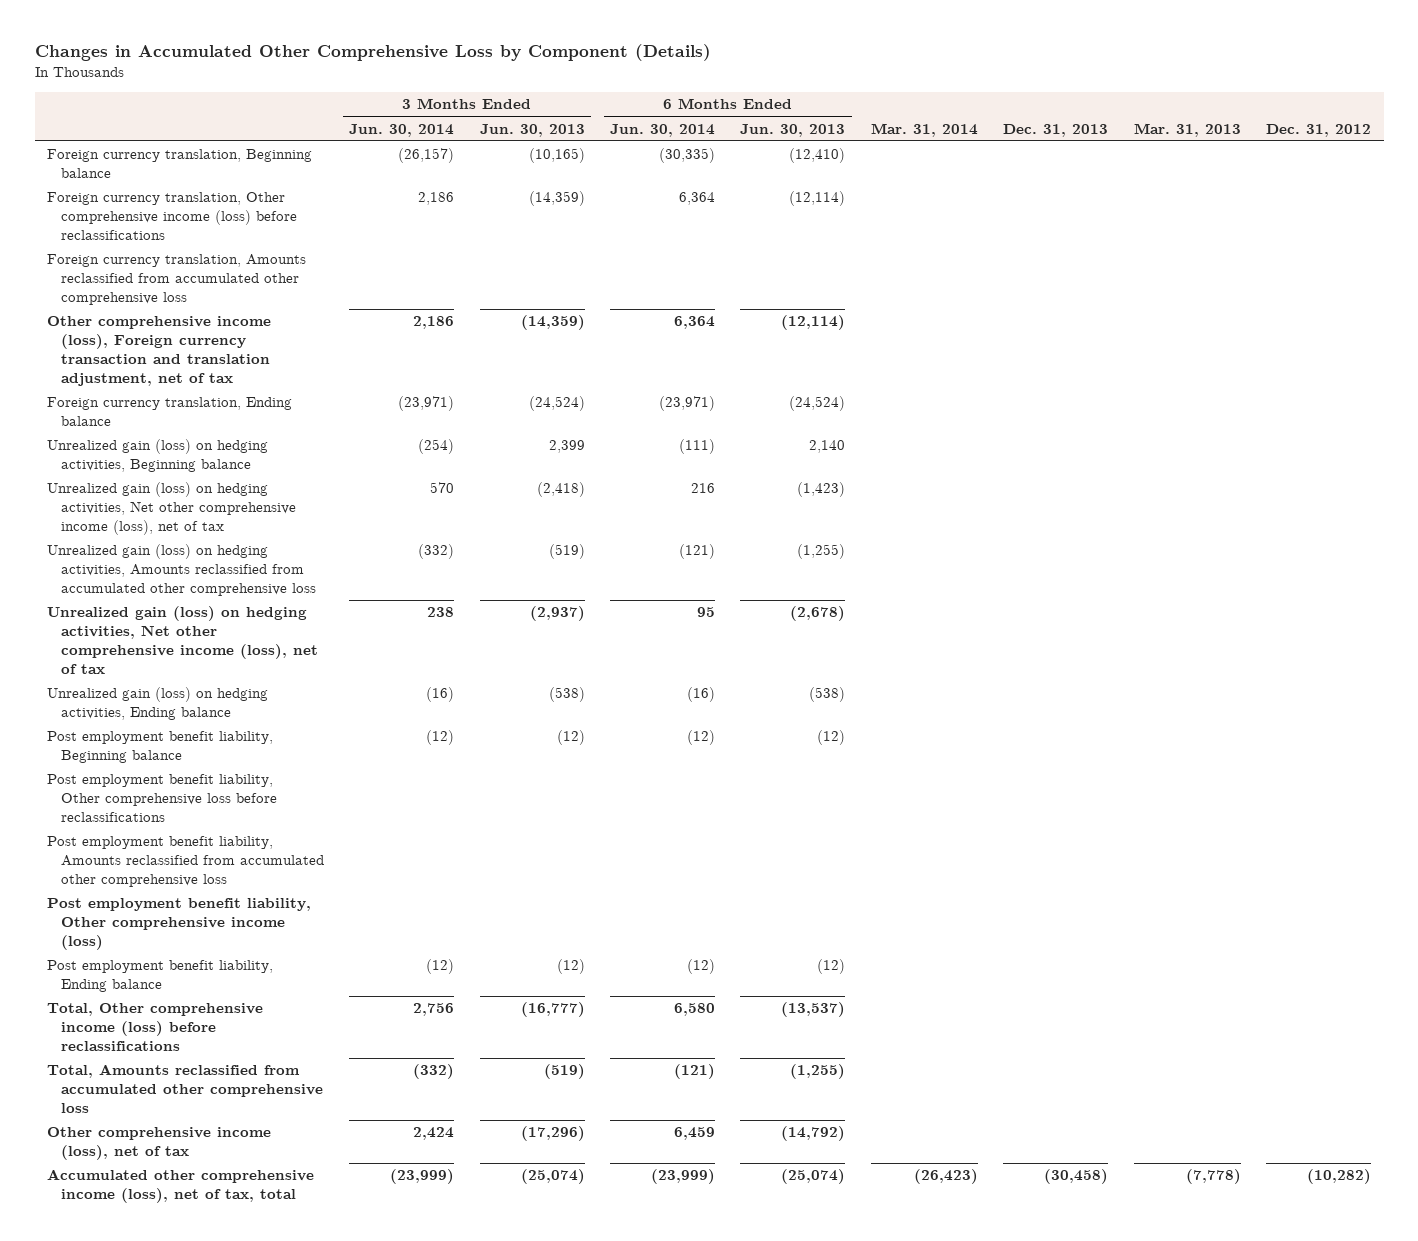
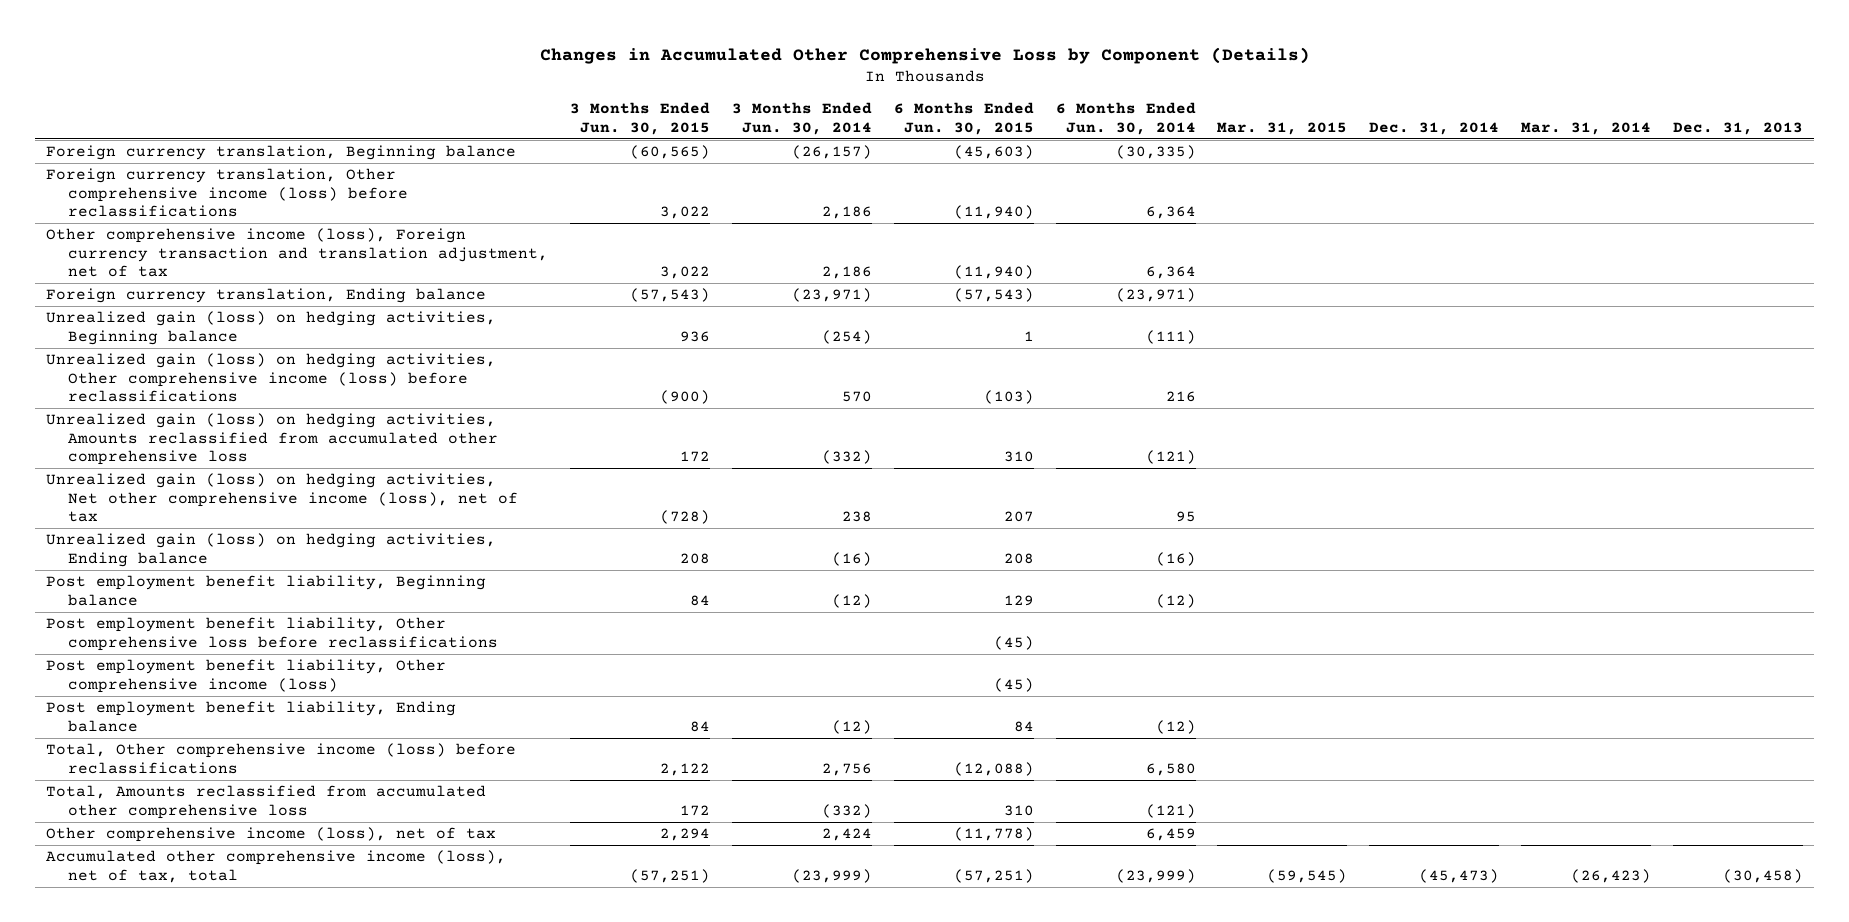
[479,123,585,137] Jun. 30, 2013 -> none
[740,123,846,137] Jun. 30, 2013 -> none
[1133,122,1241,137] Mar. 31, 2013 -> none
[1266,123,1372,137] Dec. 31, 2012 -> none
none -> [570,102,711,135] 3 Months Ended Jun. 30, 2015
none -> [893,102,1034,135] 6 Months Ended Jun. 30, 2015
none -> [1217,121,1348,135] Mar. 31, 2015
none -> [1369,121,1500,135] Dec. 31, 2014
[47,254,307,306] Foreign currency translation, Amounts reclassified from accumulated other comprehensive loss -> none
[47,482,296,536] Unrealized gain (loss) on hedging activities, Net other comprehensive income (loss), net of tax -> [46,353,497,403] Unrealized gain (loss) on hedging activities, Other comprehensive income (loss) before reclassifications
[47,836,324,888] Post employment benefit liability, Amounts reclassified from accumulated other comprehensive loss -> none

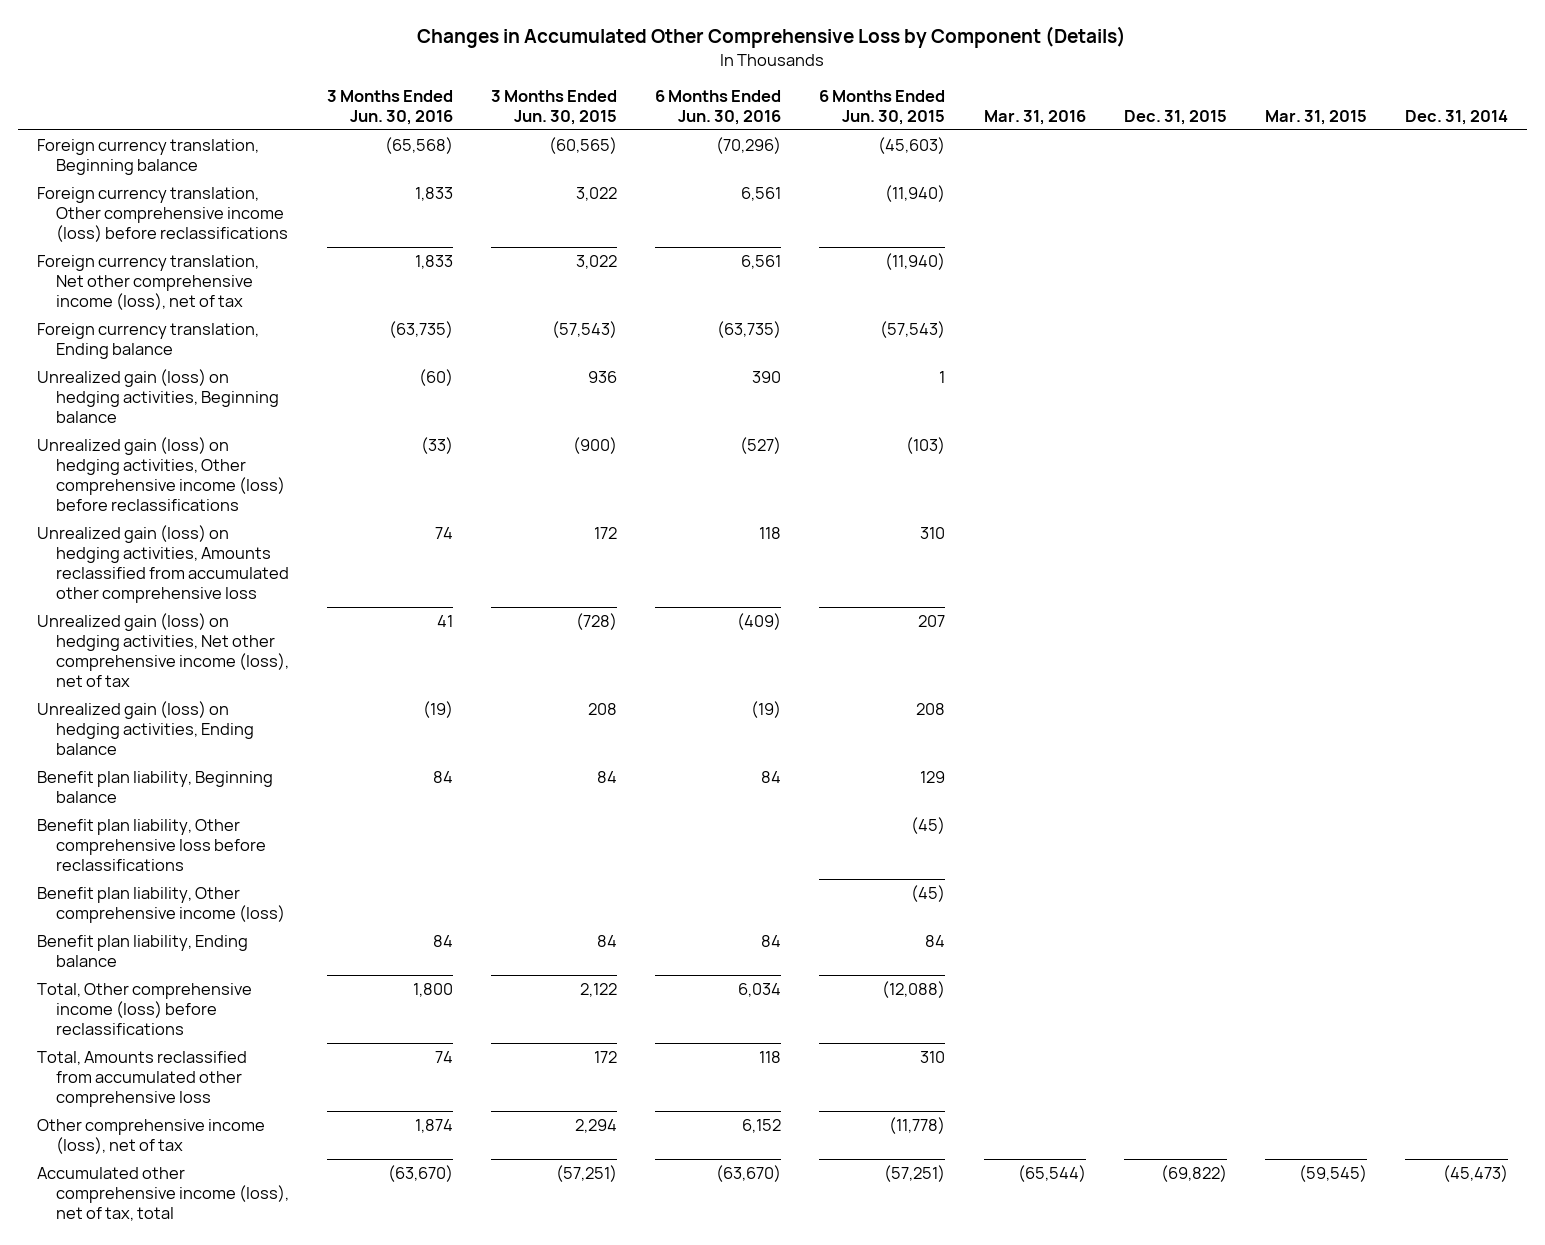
[731,102,872,135] 3 Months Ended Jun. 30, 2014 -> none
[1055,102,1196,135] 6 Months Ended Jun. 30, 2014 -> none
[1520,121,1651,135] Mar. 31, 2014 -> none
[1672,121,1803,135] Dec. 31, 2013 -> none
none -> [326,89,453,125] 3 Months Ended Jun. 30, 2016
none -> [655,89,782,125] 6 Months Ended Jun. 30, 2016
none -> [983,109,1086,125] Mar. 31, 2016
none -> [1123,109,1227,125] Dec. 31, 2015
[46,228,549,278] Other comprehensive income (loss), Foreign currency transaction and translation adjustment, net of tax -> [36,254,259,310] Foreign currency translation, Net other comprehensive income (loss), net of tax
[46,575,487,606] Post employment benefit liability, Beginning balance -> [36,770,273,803] Benefit plan liability, Beginning balance
[46,617,499,651] Post employment benefit liability, Other comprehensive loss before reclassifications -> [36,818,266,871] Benefit plan liability, Other comprehensive loss before reclassifications
[46,659,447,693] Post employment benefit liability, Other comprehensive income (loss) -> [36,886,285,923] Benefit plan liability, Other comprehensive income (loss)
[46,701,457,732] Post employment benefit liability, Ending balance -> [36,934,248,967] Benefit plan liability, Ending balance

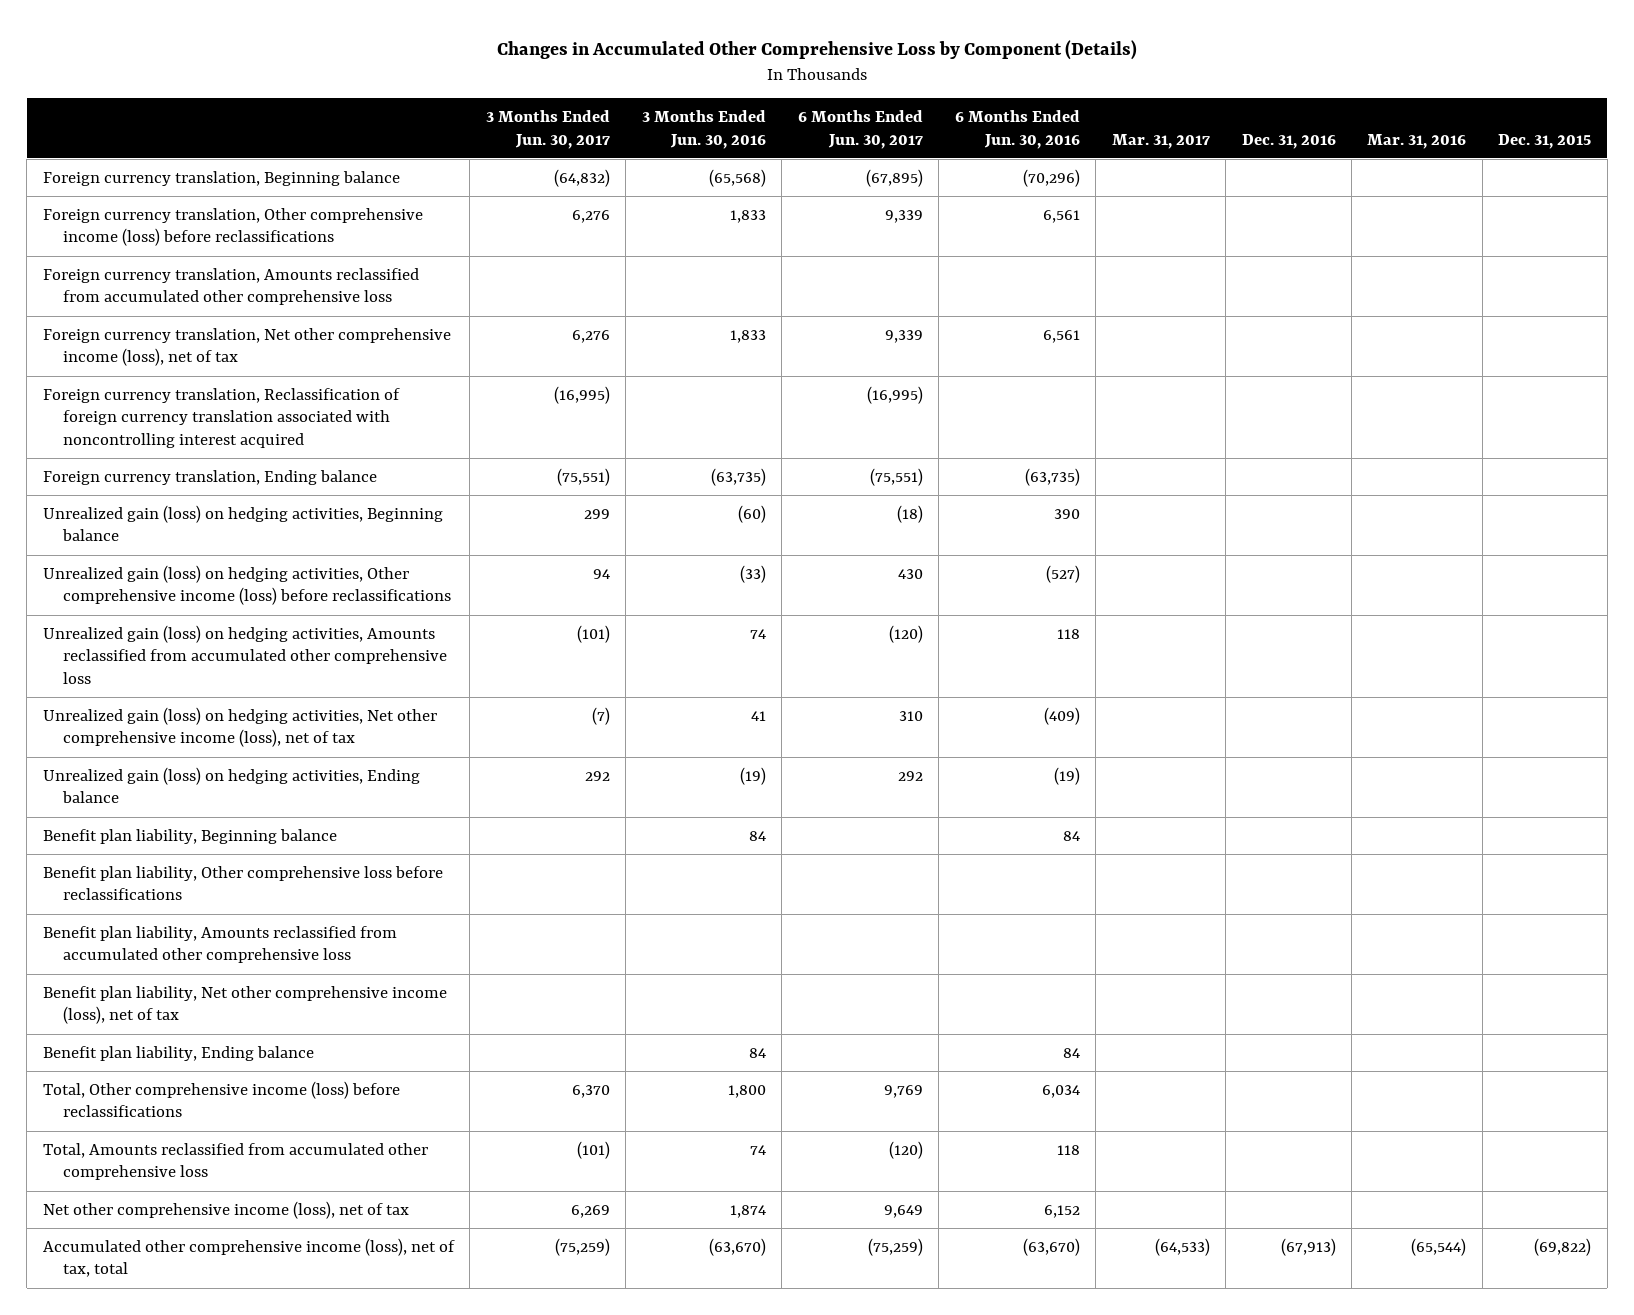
[491,89,618,125] 3 Months Ended Jun. 30, 2015 -> none
[819,89,946,125] 6 Months Ended Jun. 30, 2015 -> none
[1264,109,1367,125] Mar. 31, 2015 -> none
[1405,109,1509,125] Dec. 31, 2014 -> none
none -> [485,110,610,149] 3 Months Ended Jun. 30, 2017
none -> [797,110,923,149] 6 Months Ended Jun. 30, 2017
none -> [1111,133,1210,149] Mar. 31, 2017
none -> [1241,133,1336,149] Dec. 31, 2016
none -> [42,267,419,306] Foreign currency translation, Amounts reclassified from accumulated other comprehensive loss
none -> [42,387,400,449] Foreign currency translation, Reclassification of foreign currency translation associated with noncontrolling interest acquired
none -> [42,925,397,964] Benefit plan liability, Amounts reclassified from accumulated other comprehensive loss
[36,886,285,923] Benefit plan liability, Other comprehensive income (loss) -> [42,985,447,1025] Benefit plan liability, Net other comprehensive income (loss), net of tax
[36,1118,265,1154] Other comprehensive income (loss), net of tax -> [42,1200,409,1219] Net other comprehensive income (loss), net of tax

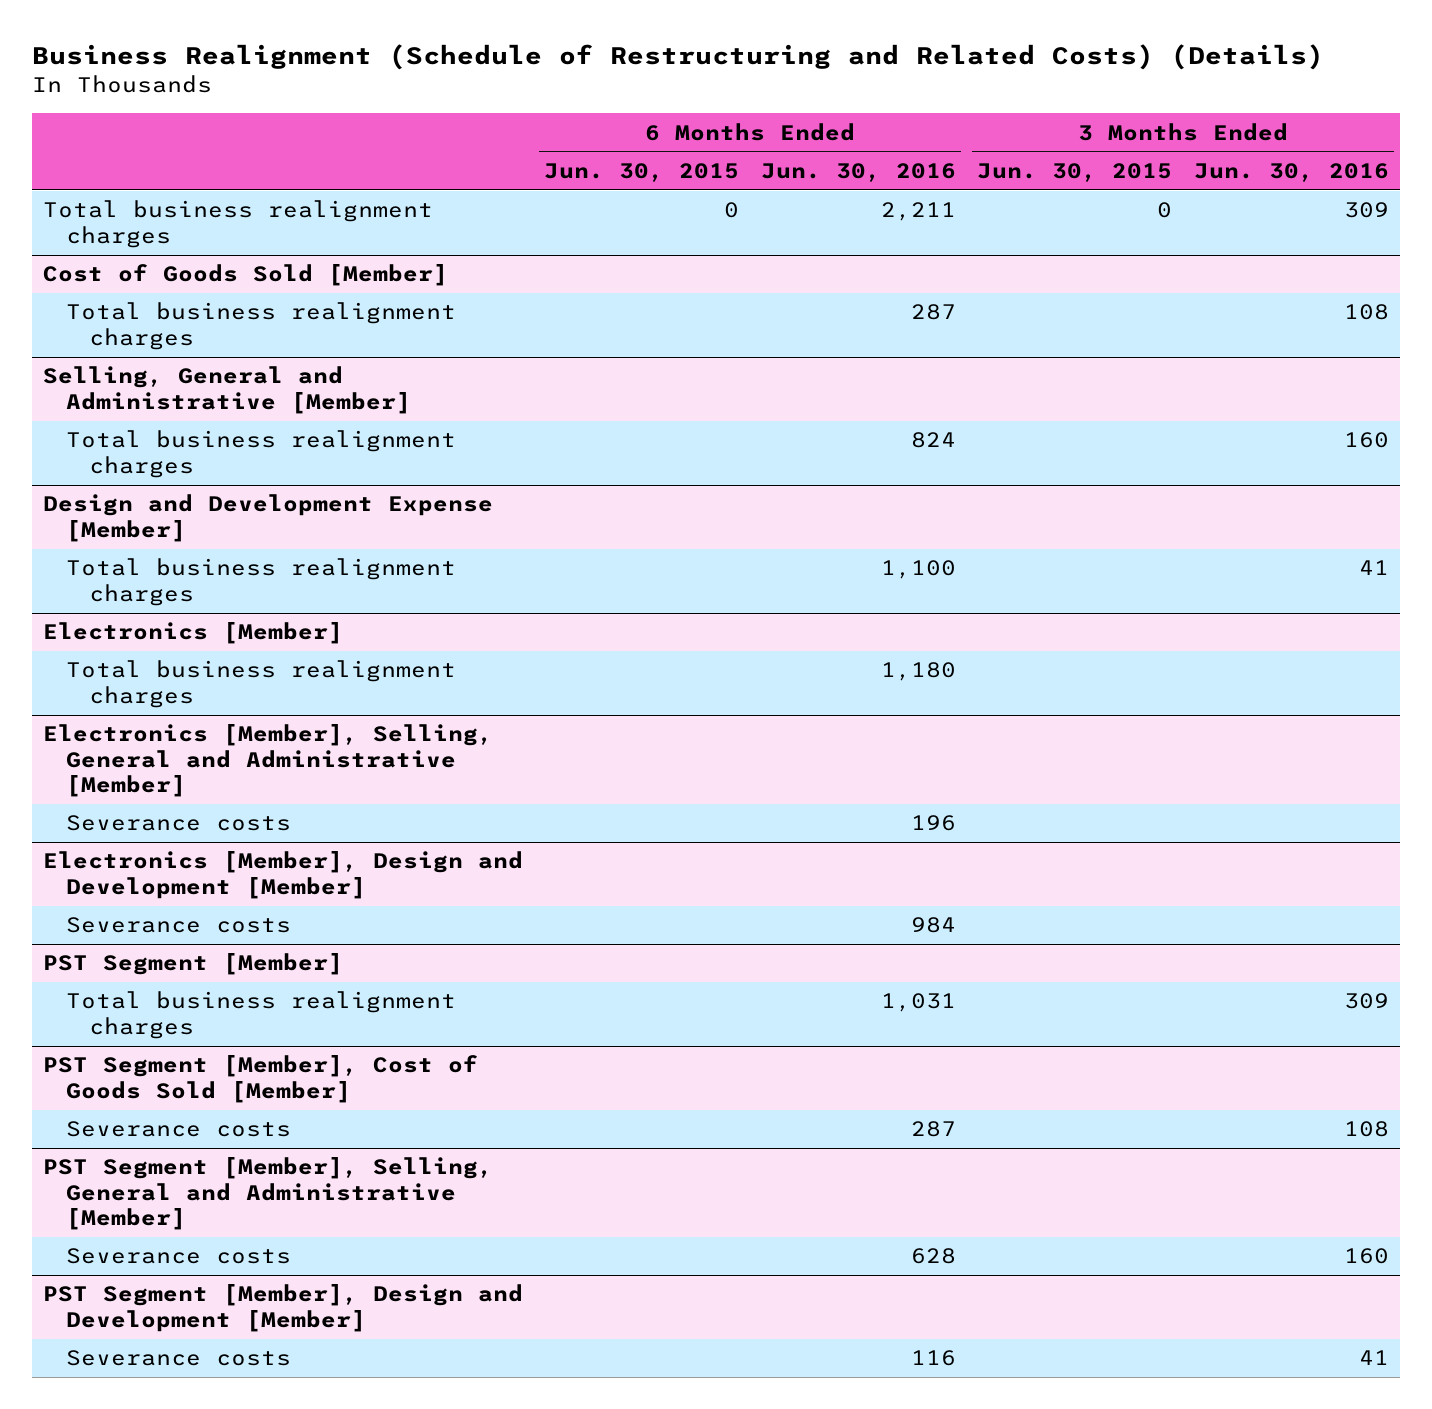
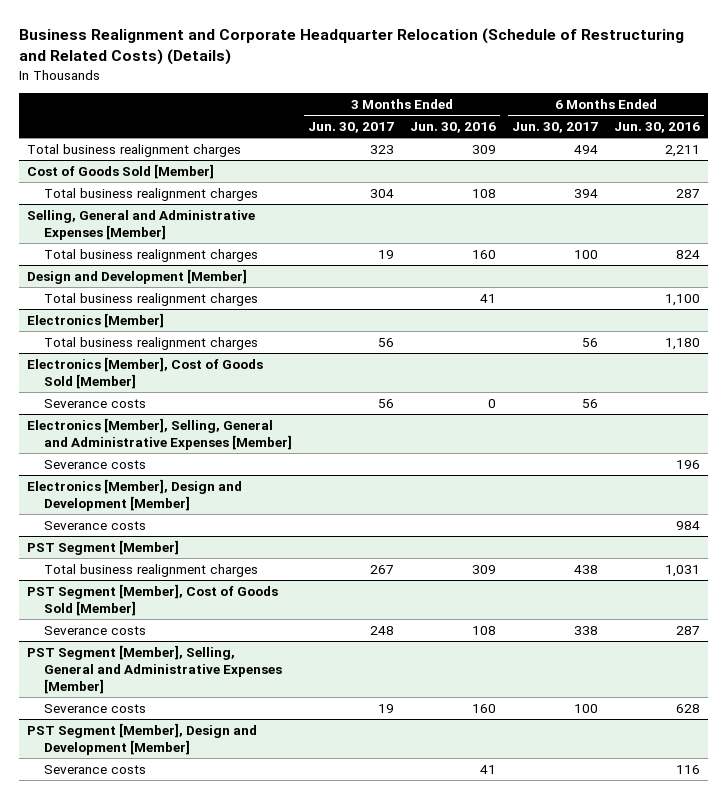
[32,44,1325,71] Business Realignment (Schedule of Restructuring and Related Costs) (Details) -> [19,28,685,66] Business Realignment and Corporate Headquarter Relocation (Schedule of Restructuring and Related Costs) (Details)
[544,162,740,182] Jun. 30, 2015 -> none
[977,162,1173,182] Jun. 30, 2015 -> none
none -> [308,122,395,134] Jun. 30, 2017
none -> [512,122,599,134] Jun. 30, 2017
[42,366,411,414] Selling, General and Administrative [Member] -> [27,209,256,240] Selling, General and Administrative Expenses [Member]
[42,494,493,542] Design and Development Expense [Member] -> [27,268,248,284] Design and Development [Member]
none -> [27,356,264,389] Electronics [Member], Cost of Goods Sold [Member]
none -> [44,398,147,408] Severance costs
[42,724,493,798] Electronics [Member], Selling, General and Administrative [Member] -> [27,417,293,450] Electronics [Member], Selling, General and Administrative Expenses [Member]
[42,1157,493,1231] PST Segment [Member], Selling, General and Administrative [Member] -> [27,644,283,694] PST Segment [Member], Selling, General and Administrative Expenses [Member]

